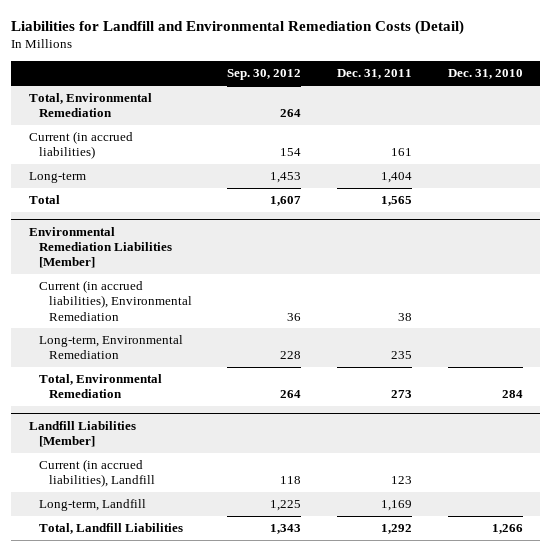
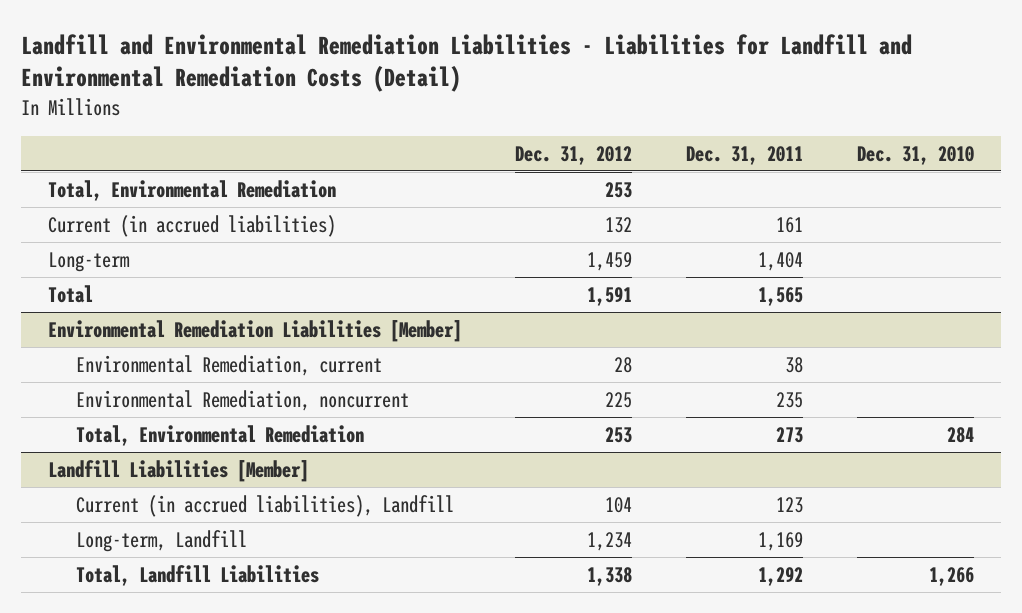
[11,20,465,36] Liabilities for Landfill and Environmental Remediation Costs (Detail) -> [20,33,912,93] Landfill and Environmental Remediation Liabilities - Liabilities for Landfill and Environmental Remediation Costs (Detail)
[227,69,302,81] Sep. 30, 2012 -> none
none -> [515,145,633,165] Dec. 31, 2012
[38,280,192,321] Current (in accrued liabilities), Environmental Remediation -> [75,354,382,376] Environmental Remediation, current
[38,335,183,360] Long-term, Environmental Remediation -> [75,389,409,411] Environmental Remediation, noncurrent

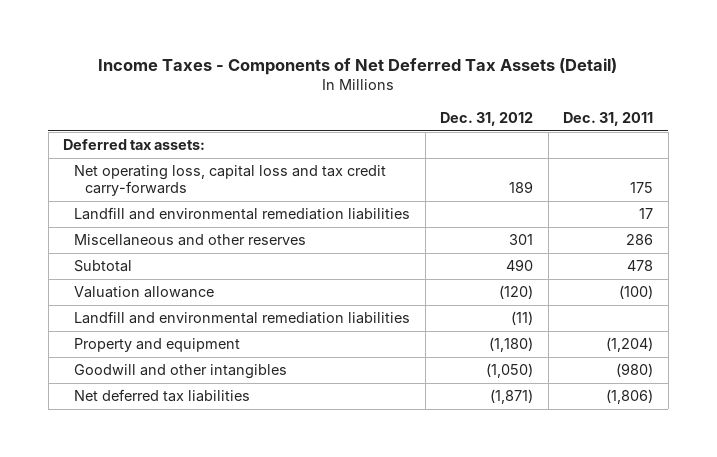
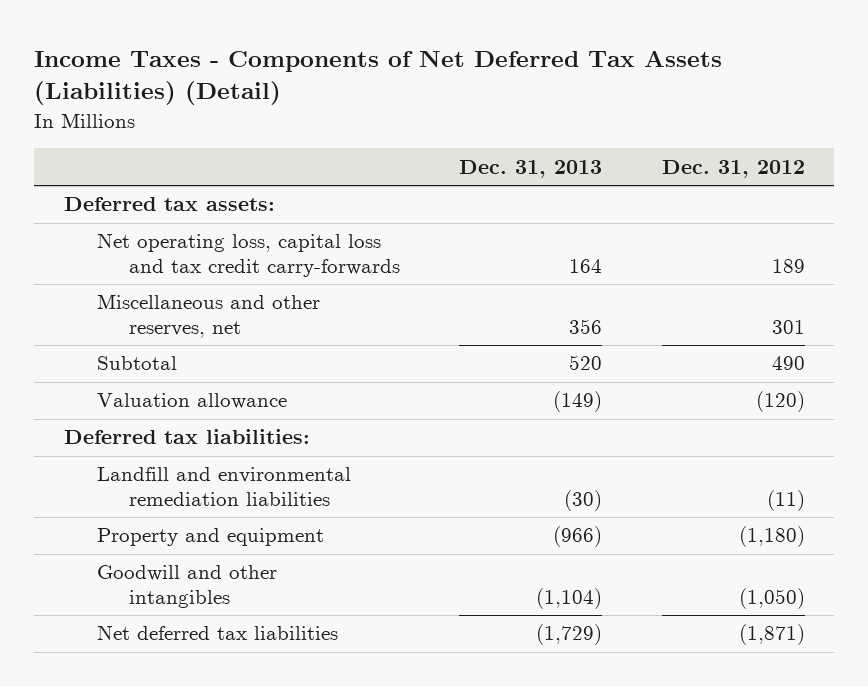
[98,57,618,75] Income Taxes - Components of Net Deferred Tax Assets (Detail) -> [34,49,723,106] Income Taxes - Components of Net Deferred Tax Assets (Liabilities) (Detail)
[563,111,654,126] Dec. 31, 2011 -> none
none -> [459,159,603,178] Dec. 31, 2013
[74,207,411,221] Landfill and environmental remediation liabilities -> none
[74,234,307,247] Miscellaneous and other reserves -> [96,294,320,338] Miscellaneous and other reserves, net
none -> [63,429,310,445] Deferred tax liabilities:

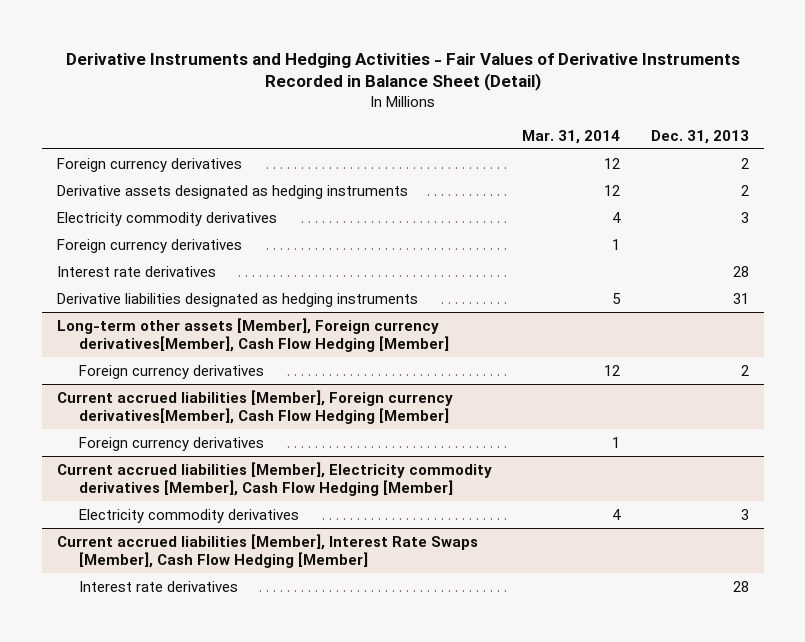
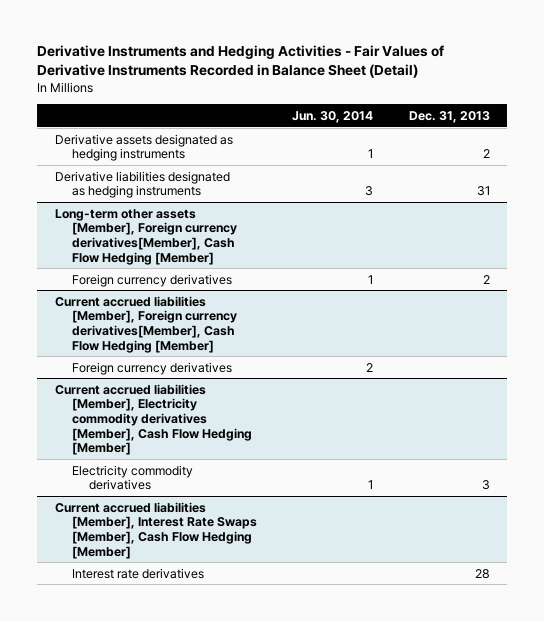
[522,129,621,144] Mar. 31, 2014 -> none
none -> [292,110,374,123] Jun. 30, 2014
[56,157,242,172] Foreign currency derivatives -> none
[56,211,277,226] Electricity commodity derivatives -> none
[56,238,242,253] Foreign currency derivatives -> none
[56,265,216,277] Interest rate derivatives -> none

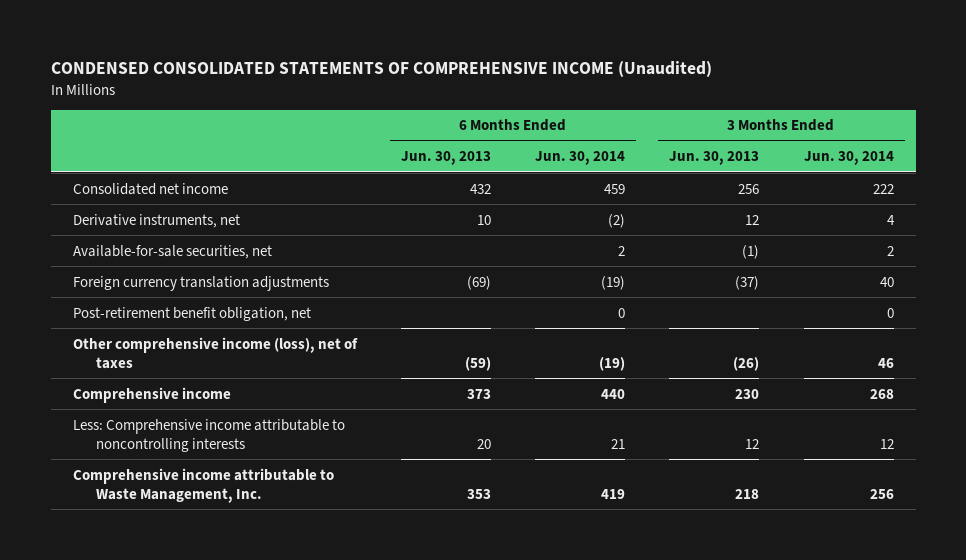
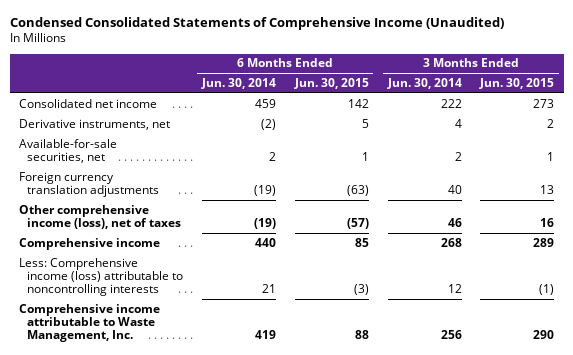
[50,61,712,78] CONDENSED CONSOLIDATED STATEMENTS OF COMPREHENSIVE INCOME (Unaudited) -> [9,17,504,31] Condensed Consolidated Statements of Comprehensive Income (Unaudited)
[400,151,491,166] Jun. 30, 2013 -> none
[669,151,760,166] Jun. 30, 2013 -> none
none -> [293,78,369,90] Jun. 30, 2015
none -> [479,78,555,90] Jun. 30, 2015
[72,306,311,321] Post-retirement benefit obligation, net -> none
[72,418,345,452] Less: Comprehensive income attributable to noncontrolling interests -> [18,257,184,296] Less: Comprehensive income (loss) attributable to noncontrolling interests

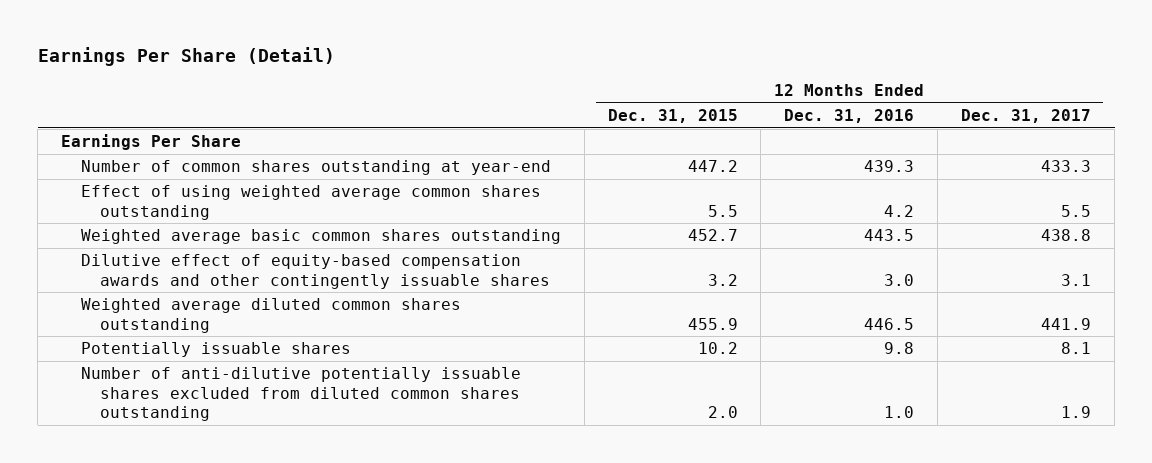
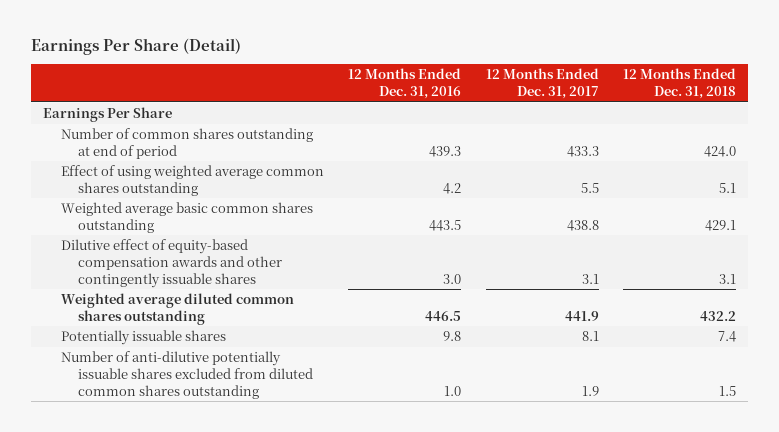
[607,108,738,123] Dec. 31, 2015 -> none
none -> [623,68,737,100] 12 Months Ended Dec. 31, 2018
[80,160,551,176] Number of common shares outstanding at year-end -> [60,128,313,159] Number of common shares outstanding at end of period

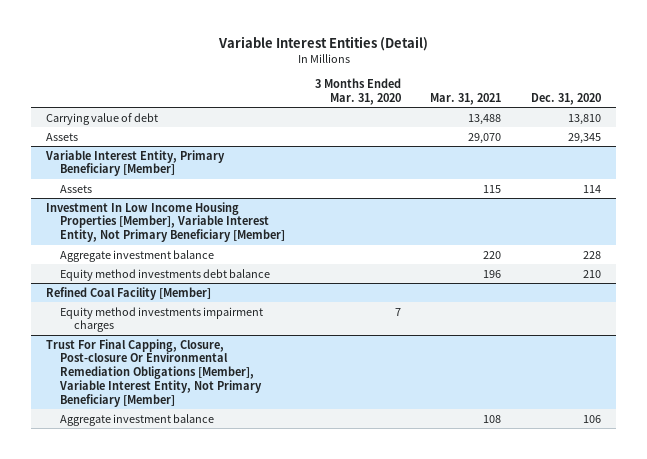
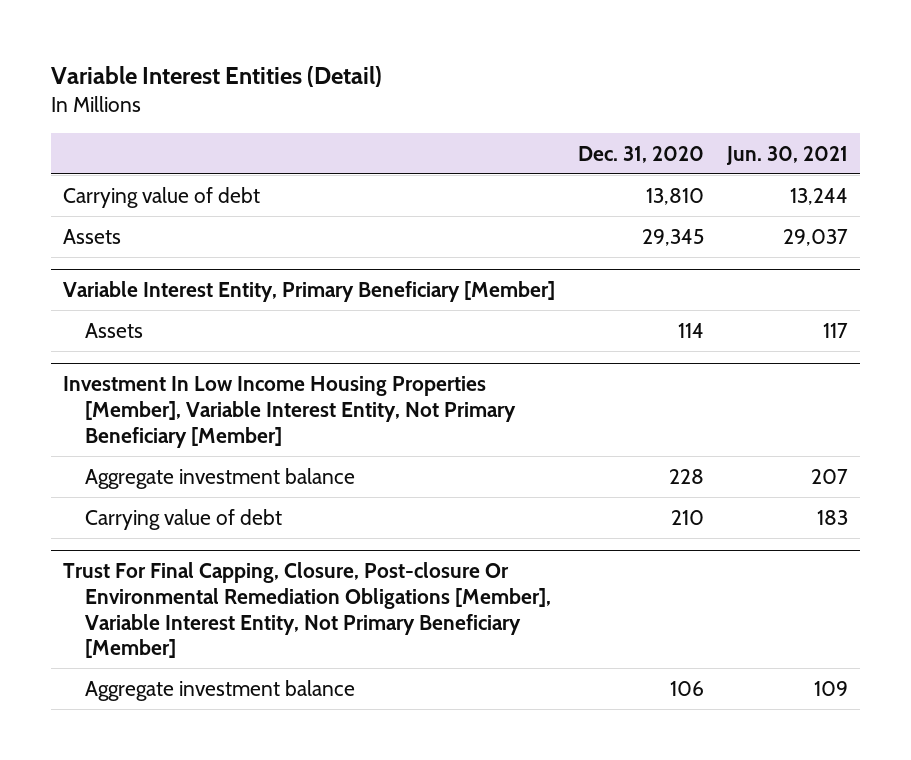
[314,77,401,105] 3 Months Ended Mar. 31, 2020 -> none
[430,92,502,105] Mar. 31, 2021 -> none
none -> [726,145,849,165] Jun. 30, 2021
[59,268,270,281] Equity method investments debt balance -> none
[45,286,211,300] Refined Coal Facility [Member] -> none
[59,306,263,333] Equity method investments impairment charges -> none
none -> [85,508,283,530] Carrying value of debt

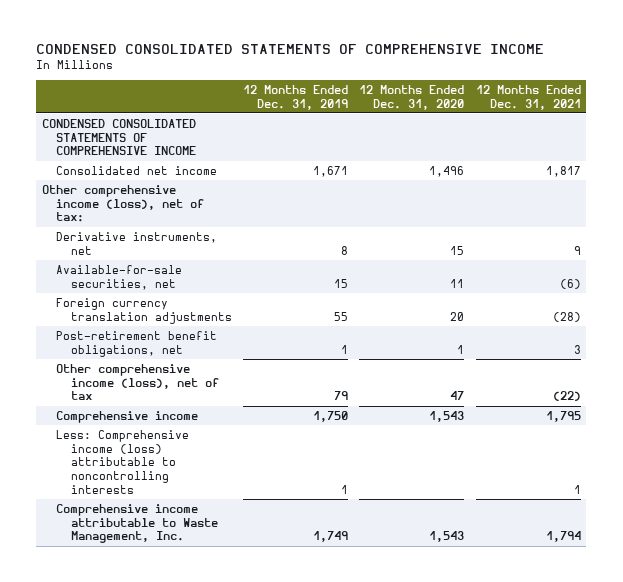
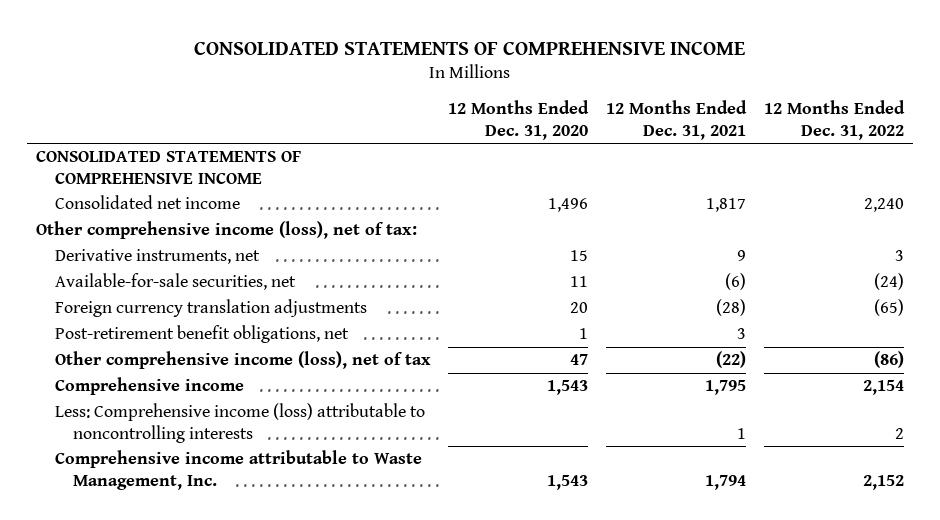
[36,43,545,54] CONDENSED CONSOLIDATED STATEMENTS OF COMPREHENSIVE INCOME -> [194,41,746,55] CONSOLIDATED STATEMENTS OF COMPREHENSIVE INCOME
[243,84,349,110] 12 Months Ended Dec. 31, 2019 -> none
none -> [763,100,905,140] 12 Months Ended Dec. 31, 2022
[42,118,197,156] CONDENSED CONSOLIDATED STATEMENTS OF COMPREHENSIVE INCOME -> [36,151,302,184] CONSOLIDATED STATEMENTS OF COMPREHENSIVE INCOME

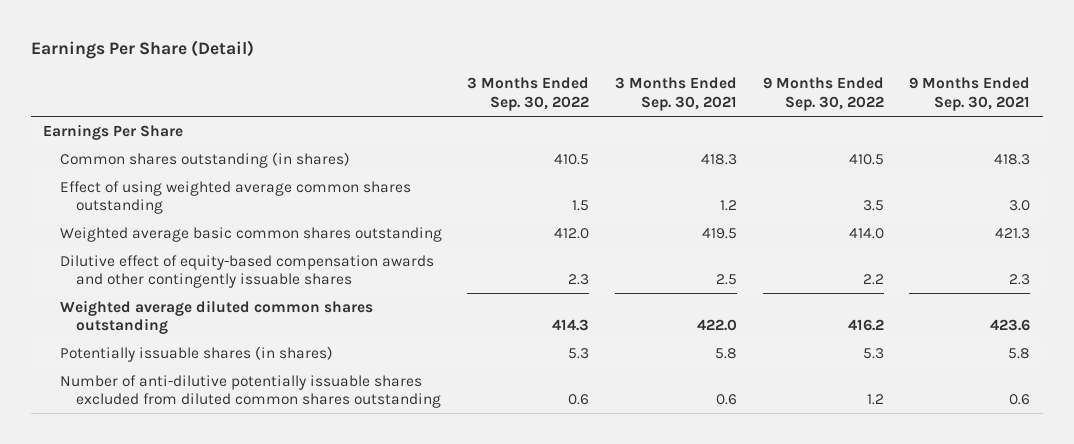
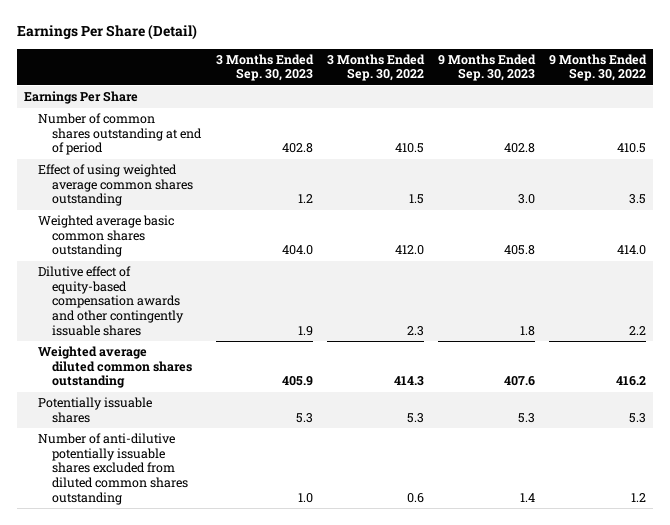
[615,77,738,112] 3 Months Ended Sep. 30, 2021 -> none
[909,77,1031,112] 9 Months Ended Sep. 30, 2021 -> none
none -> [215,53,314,82] 3 Months Ended Sep. 30, 2023
none -> [438,53,537,82] 9 Months Ended Sep. 30, 2023
[59,151,350,168] Common shares outstanding (in shares) -> [38,113,203,156] Number of common shares outstanding at end of period
[59,345,333,362] Potentially issuable shares (in shares) -> [38,397,153,423] Potentially issuable shares

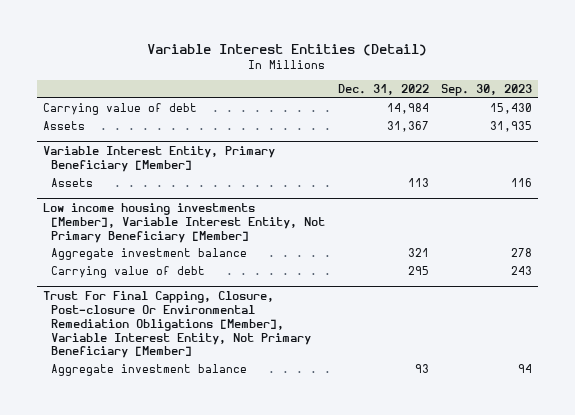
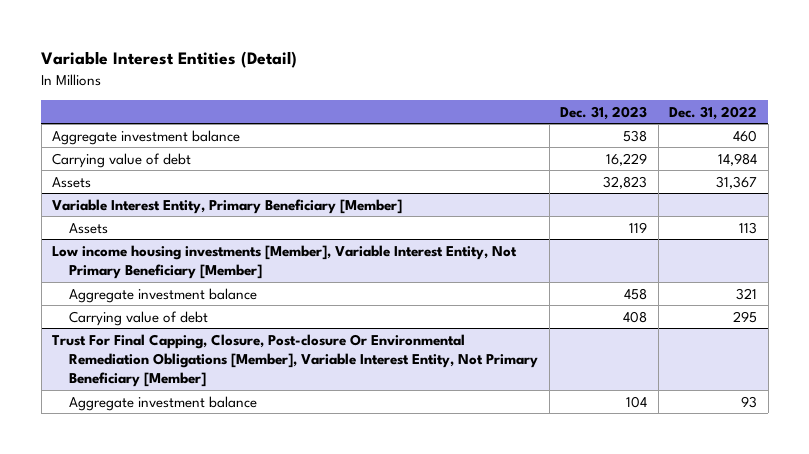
[440,84,532,97] Sep. 30, 2023 -> none
none -> [560,105,648,120] Dec. 31, 2023
none -> [52,129,241,145] Aggregate investment balance

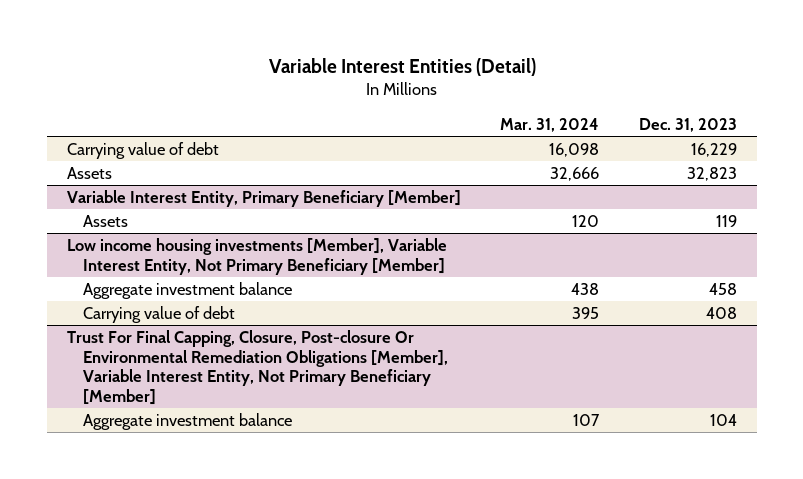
[669,105,758,120] Dec. 31, 2022 -> none
none -> [500,117,600,132] Mar. 31, 2024
[52,129,241,145] Aggregate investment balance -> none

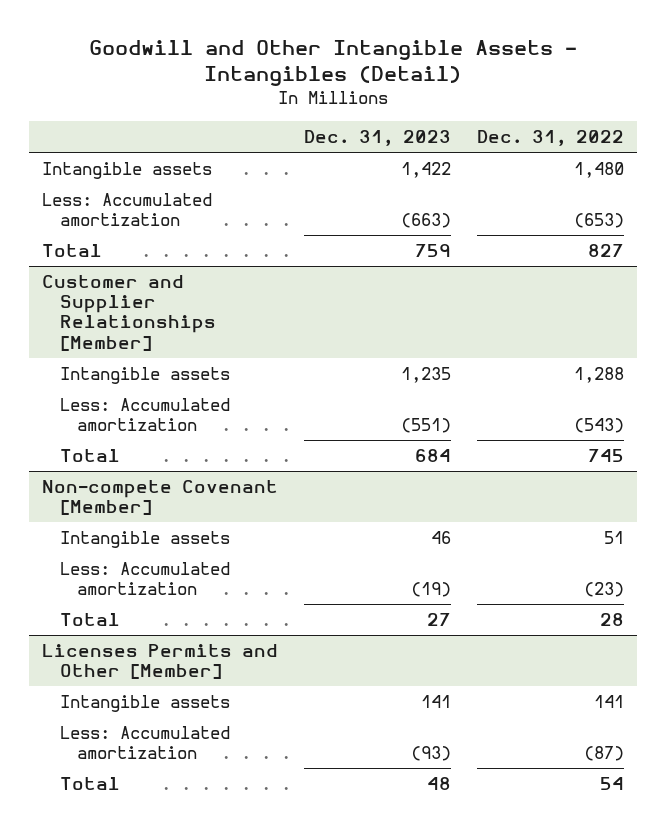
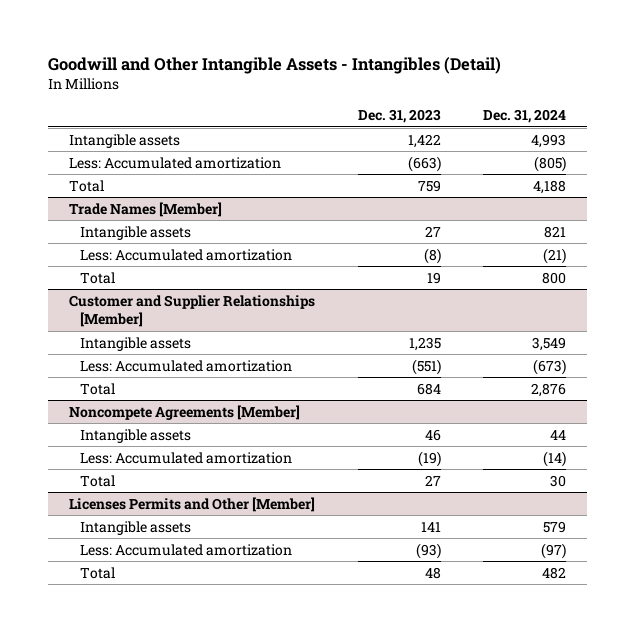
[477,129,625,146] Dec. 31, 2022 -> none
none -> [483,109,567,124] Dec. 31, 2024
none -> [69,201,223,217] Trade Names [Member]
none -> [80,225,192,240] Intangible assets
none -> [80,248,293,261] Less: Accumulated amortization
none -> [80,271,116,284] Total
[41,480,278,516] Non-compete Covenant [Member] -> [69,404,301,420] Noncompete Agreements [Member]

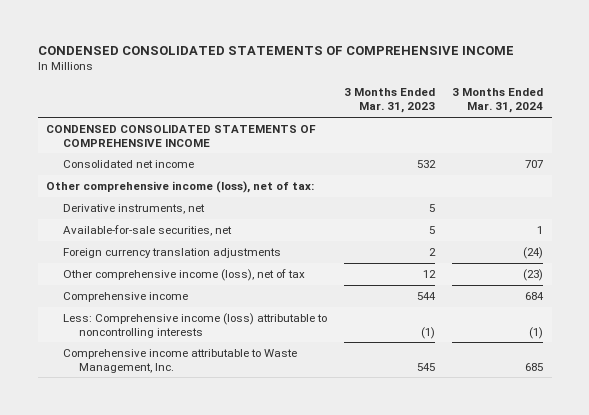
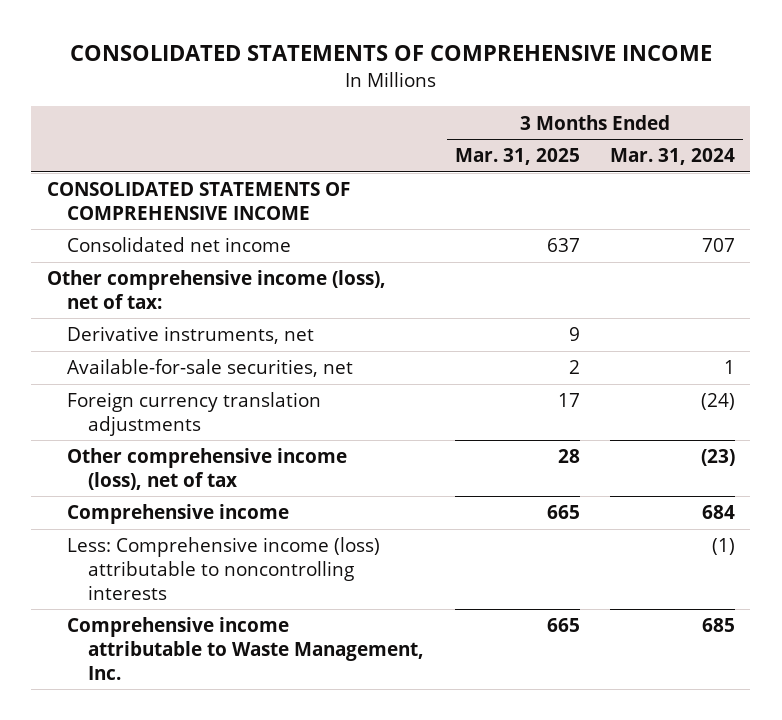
[37,46,514,56] CONDENSED CONSOLIDATED STATEMENTS OF COMPREHENSIVE INCOME -> [69,45,712,62] CONSOLIDATED STATEMENTS OF COMPREHENSIVE INCOME
[343,88,435,114] 3 Months Ended Mar. 31, 2023 -> none
none -> [454,148,580,166] Mar. 31, 2025
[46,124,317,147] CONDENSED CONSOLIDATED STATEMENTS OF COMPREHENSIVE INCOME -> [46,182,350,220] CONSOLIDATED STATEMENTS OF COMPREHENSIVE INCOME

